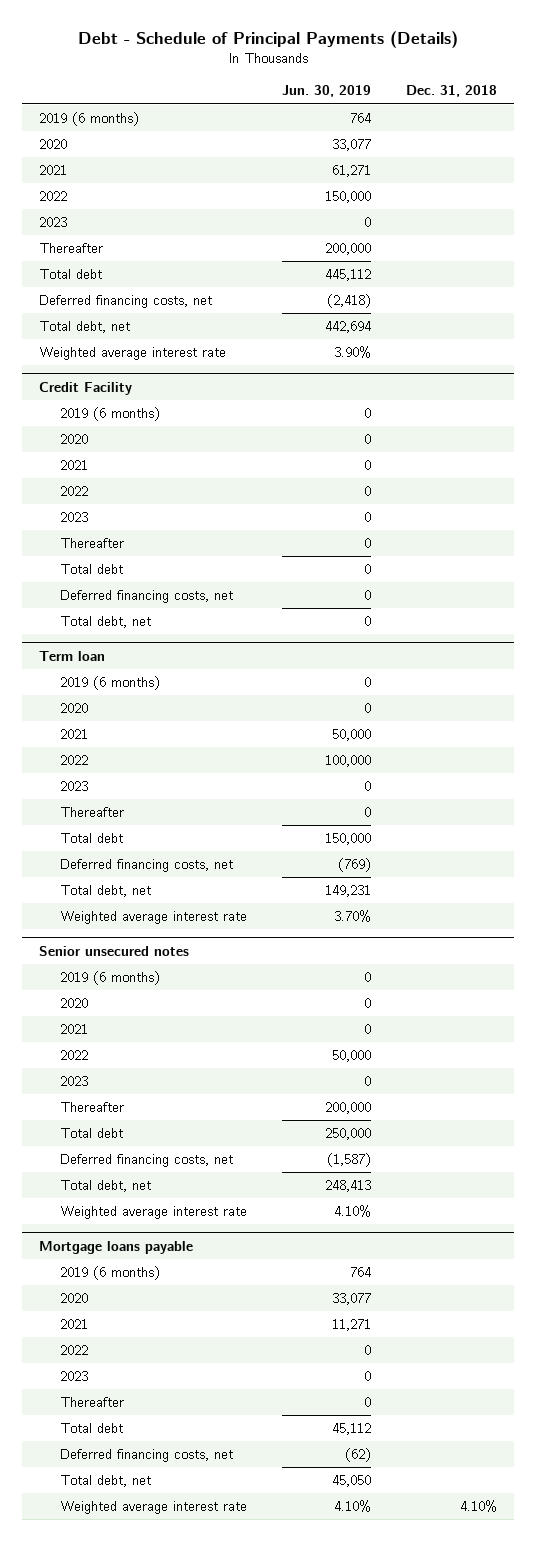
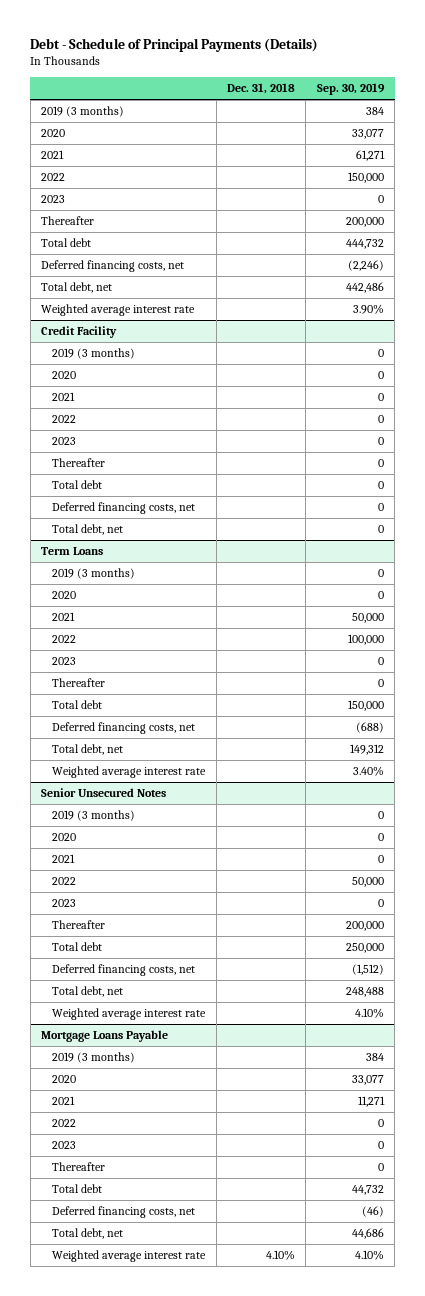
[281,85,371,98] Jun. 30, 2019 -> none
none -> [316,82,385,95] Sep. 30, 2019
[39,112,140,127] 2019 (6 months) -> [41,106,125,118] 2019 (3 months)
[59,407,160,422] 2019 (6 months) -> [52,348,136,360] 2019 (3 months)
[39,650,106,661] Term loan -> [41,547,104,556] Term Loans
[59,676,160,691] 2019 (6 months) -> [52,568,136,580] 2019 (3 months)
[39,945,190,956] Senior unsecured notes -> [41,788,167,798] Senior Unsecured Notes
[59,971,160,986] 2019 (6 months) -> [52,810,136,822] 2019 (3 months)
[39,1240,194,1254] Mortgage loans payable -> [41,1030,169,1043] Mortgage Loans Payable
[59,1266,160,1281] 2019 (6 months) -> [52,1052,136,1064] 2019 (3 months)

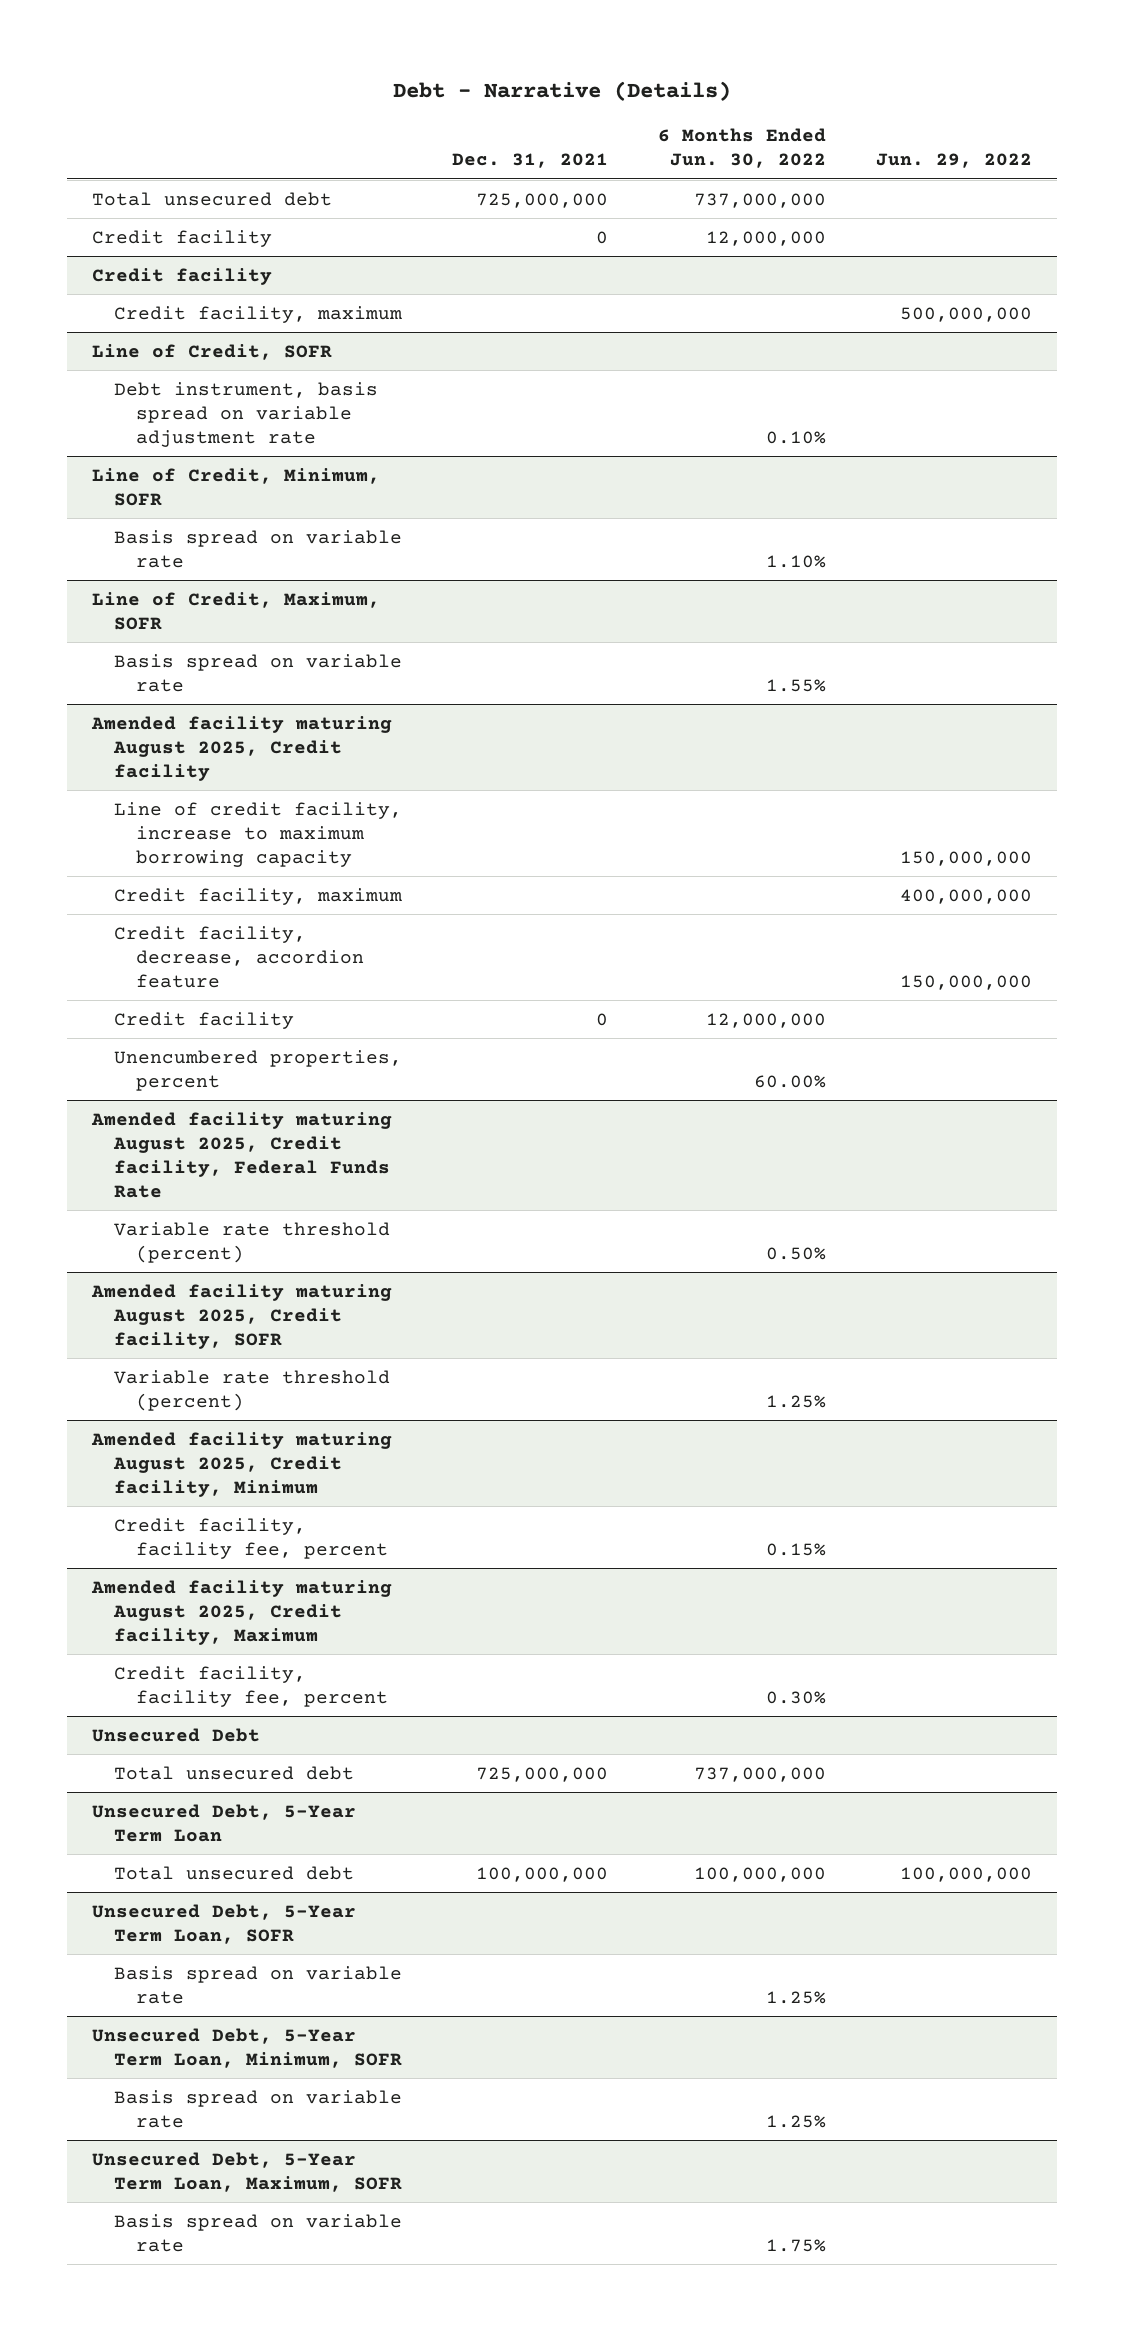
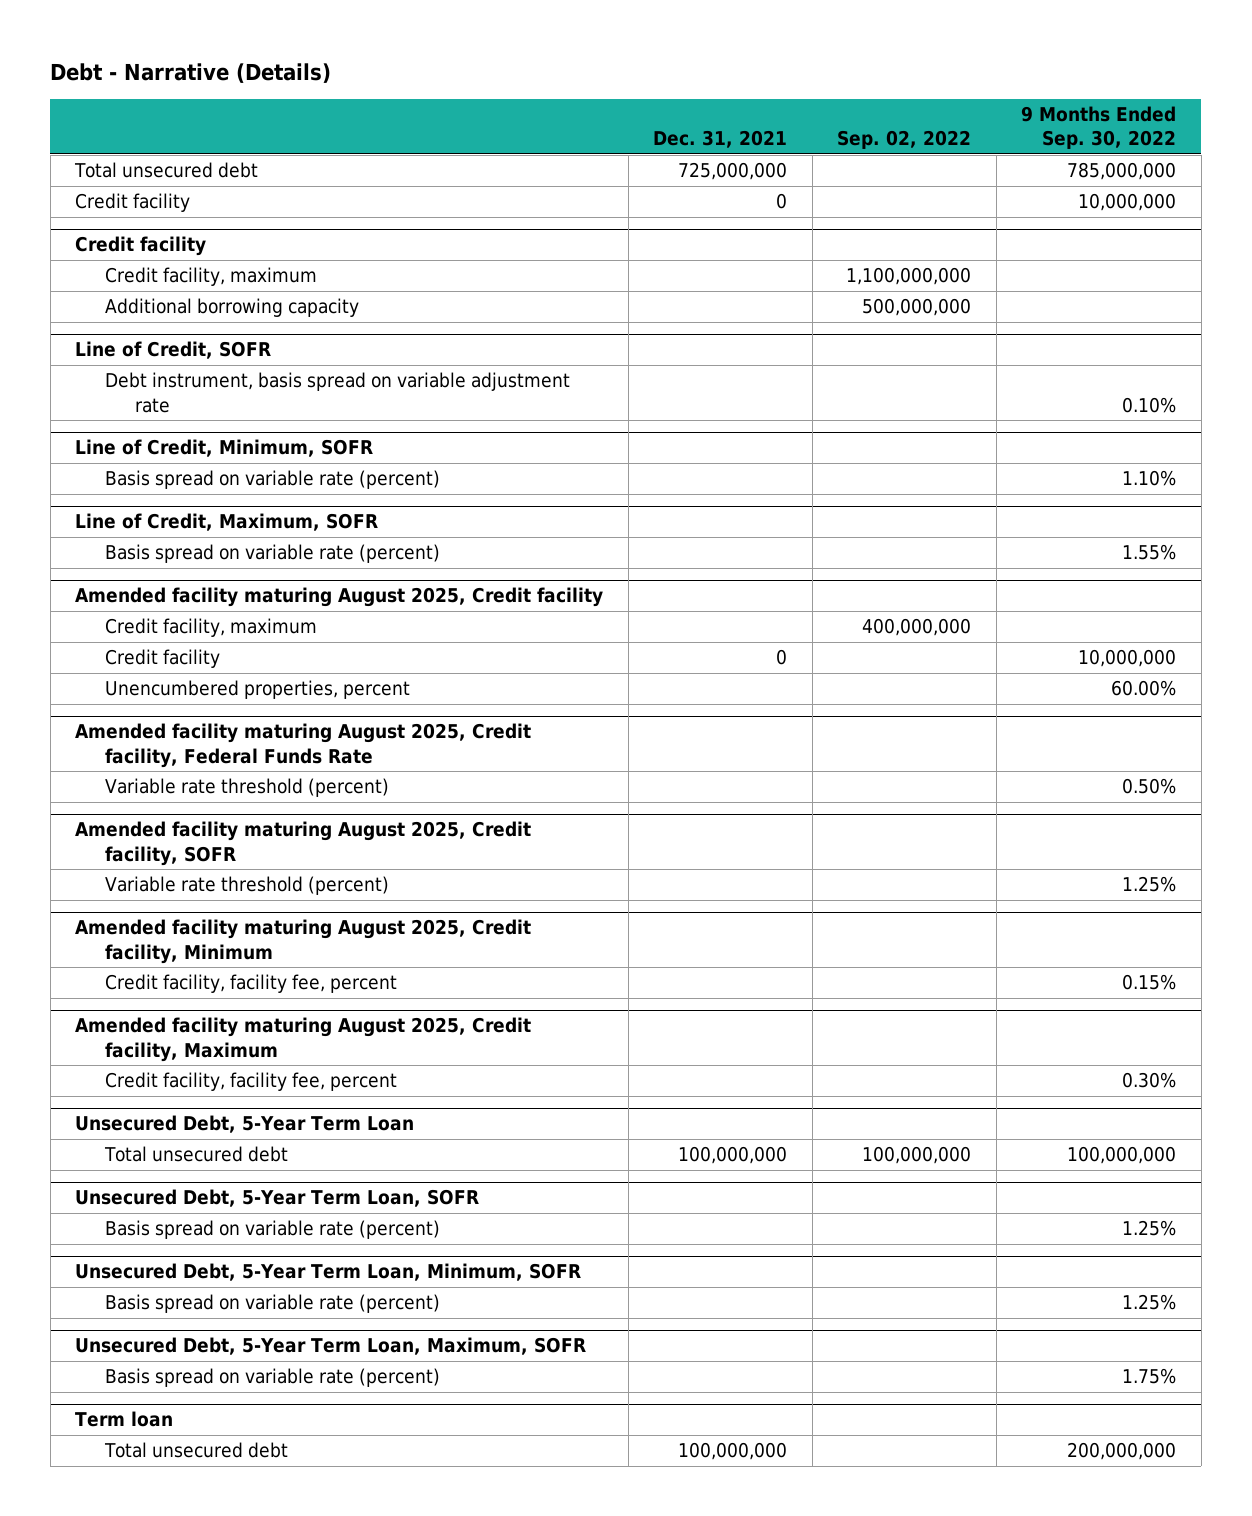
[658,128,827,169] 6 Months Ended Jun. 30, 2022 -> none
[876,153,1033,169] Jun. 29, 2022 -> none
none -> [837,130,972,150] Sep. 02, 2022
none -> [1021,105,1177,150] 9 Months Ended Sep. 30, 2022
none -> [105,298,360,318] Additional borrowing capacity
[113,529,402,568] Basis spread on variable rate -> [105,470,441,490] Basis spread on variable rate (percent)
[113,653,402,692] Basis spread on variable rate -> [105,544,441,564] Basis spread on variable rate (percent)
[113,801,402,867] Line of credit facility, increase to maximum borrowing capacity -> none
[113,925,364,988] Credit facility, decrease, accordion feature -> none
[91,1727,260,1742] Unsecured Debt -> none
[113,1765,354,1780] Total unsecured debt -> none
[113,1965,402,2004] Basis spread on variable rate -> [105,1220,441,1240] Basis spread on variable rate (percent)
[113,2089,402,2128] Basis spread on variable rate -> [105,1294,441,1314] Basis spread on variable rate (percent)
[113,2213,402,2252] Basis spread on variable rate -> [105,1368,441,1388] Basis spread on variable rate (percent)
none -> [75,1411,174,1428] Term loan
none -> [104,1442,289,1459] Total unsecured debt

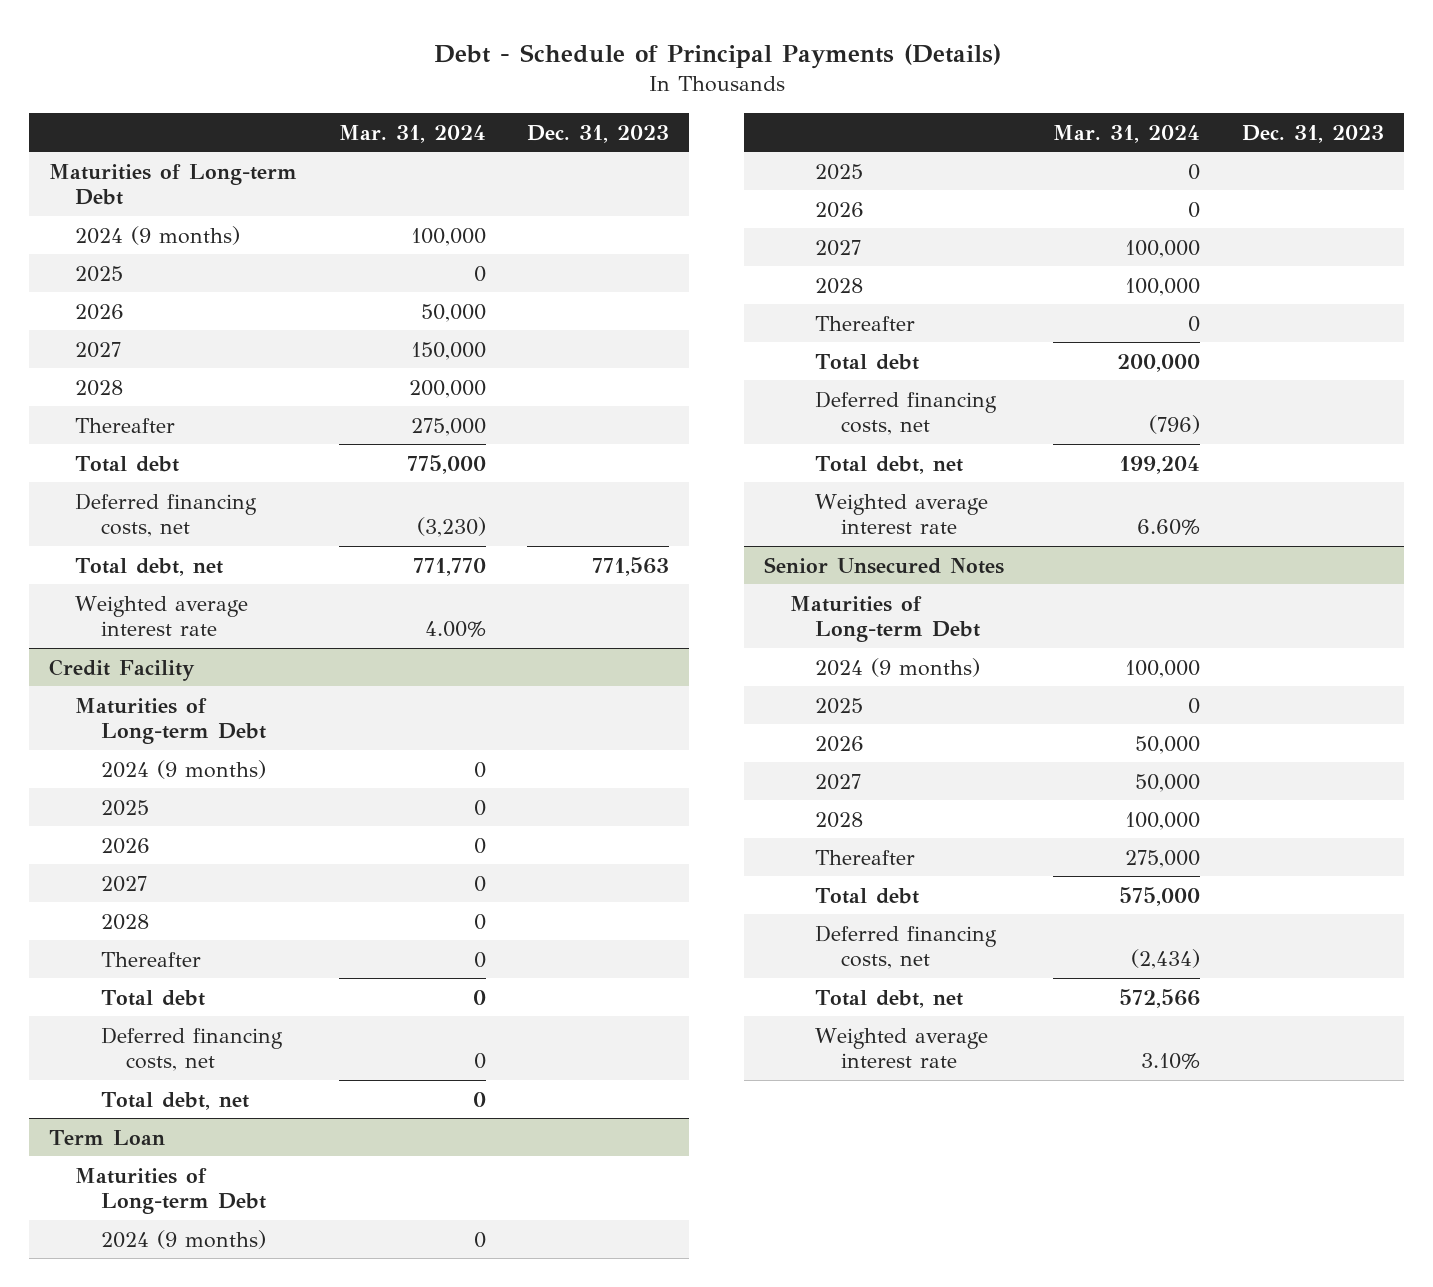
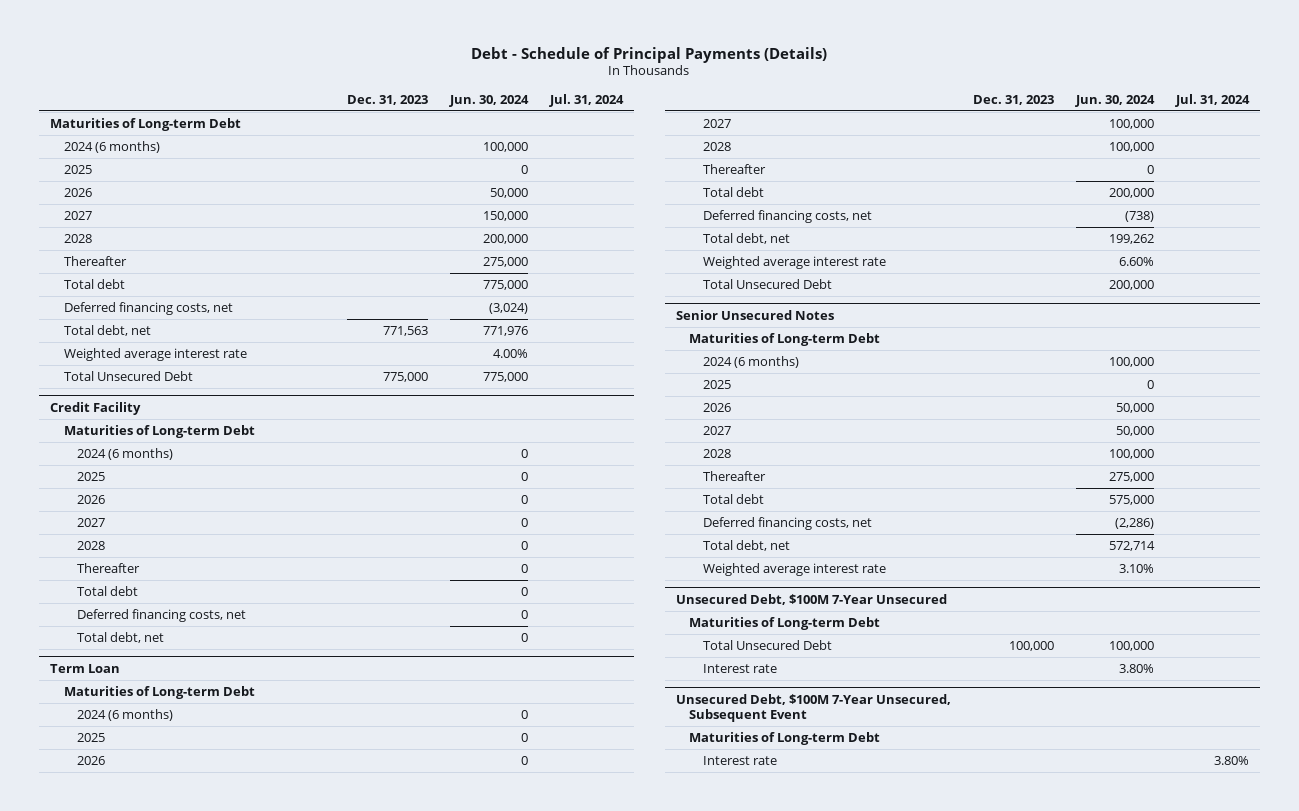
[338,124,486,143] Mar. 31, 2024 -> none
none -> [449,94,530,107] Jun. 30, 2024
none -> [548,93,624,107] Jul. 31, 2024
[74,225,240,245] 2024 (9 months) -> [63,140,160,153] 2024 (6 months)
none -> [63,370,193,381] Total Unsecured Debt
[100,759,266,779] 2024 (9 months) -> [76,447,173,460] 2024 (6 months)
[100,1229,266,1249] 2024 (9 months) -> [76,708,173,721] 2024 (6 months)
none -> [702,278,832,289] Total Unsecured Debt
[815,657,981,677] 2024 (9 months) -> [702,355,799,368] 2024 (6 months)
none -> [675,593,947,605] Unsecured Debt, $100M 7-Year Unsecured
none -> [689,616,881,630] Maturities of Long-term Debt
none -> [702,639,832,650] Total Unsecured Debt
none -> [702,663,777,673] Interest rate
none -> [675,693,951,723] Unsecured Debt, $100M 7-Year Unsecured, Subsequent Event
none -> [689,731,881,745] Maturities of Long-term Debt
none -> [702,755,777,765] Interest rate

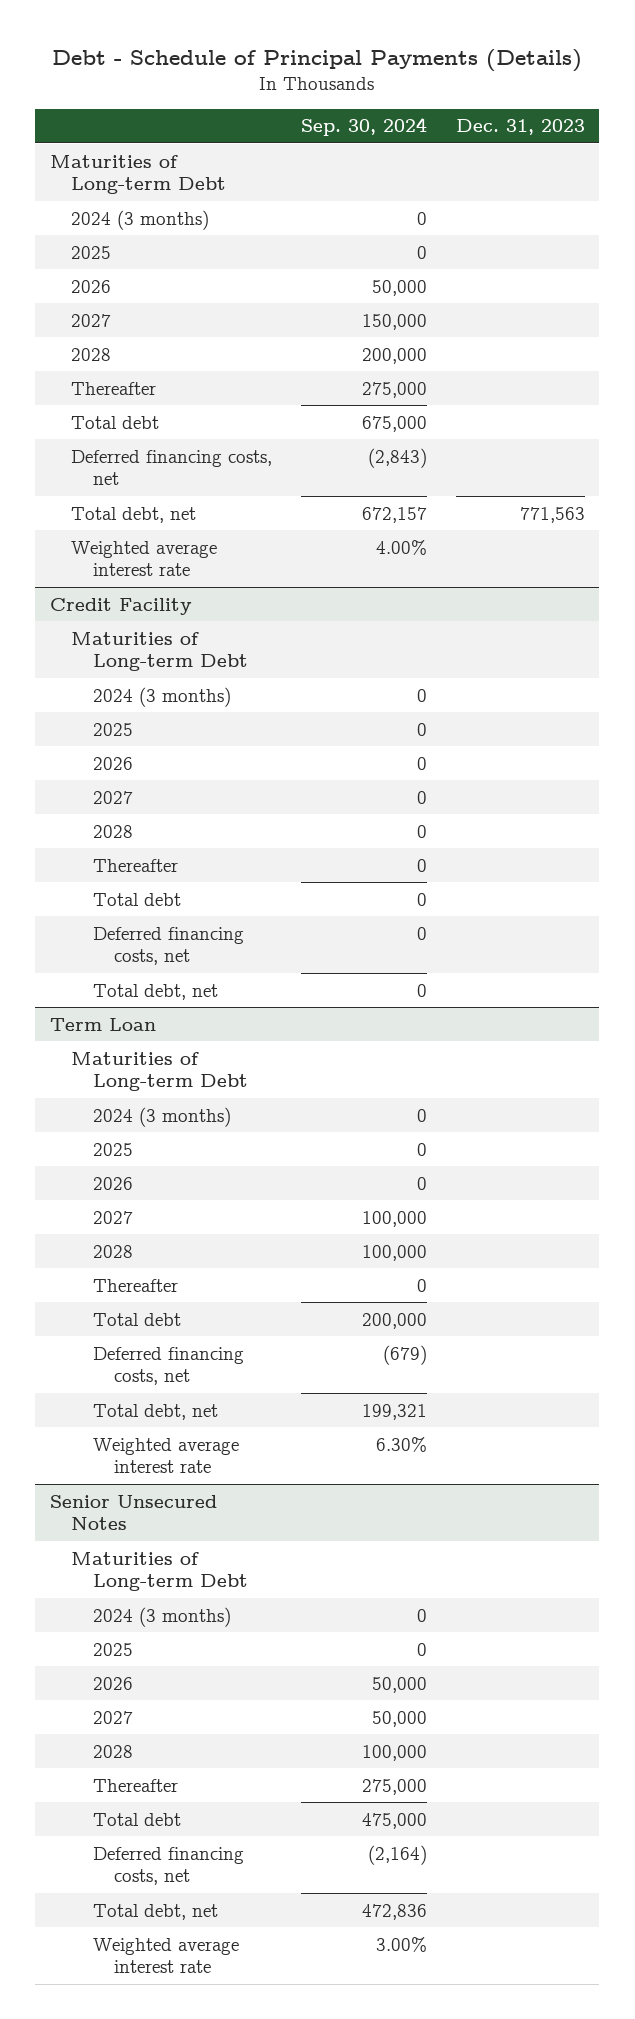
[449,94,530,107] Jun. 30, 2024 -> none
[548,93,624,107] Jul. 31, 2024 -> none
none -> [300,117,427,137] Sep. 30, 2024
[63,140,160,153] 2024 (6 months) -> [71,209,210,230] 2024 (3 months)
[63,370,193,381] Total Unsecured Debt -> none
[76,447,173,460] 2024 (6 months) -> [92,686,231,707] 2024 (3 months)
[76,708,173,721] 2024 (6 months) -> [92,1106,231,1127] 2024 (3 months)
[702,278,832,289] Total Unsecured Debt -> none
[702,355,799,368] 2024 (6 months) -> [92,1606,231,1627] 2024 (3 months)
[675,593,947,605] Unsecured Debt, $100M 7-Year Unsecured -> none
[689,616,881,630] Maturities of Long-term Debt -> none
[702,639,832,650] Total Unsecured Debt -> none
[702,663,777,673] Interest rate -> none
[675,693,951,723] Unsecured Debt, $100M 7-Year Unsecured, Subsequent Event -> none
[689,731,881,745] Maturities of Long-term Debt -> none
[702,755,777,765] Interest rate -> none

